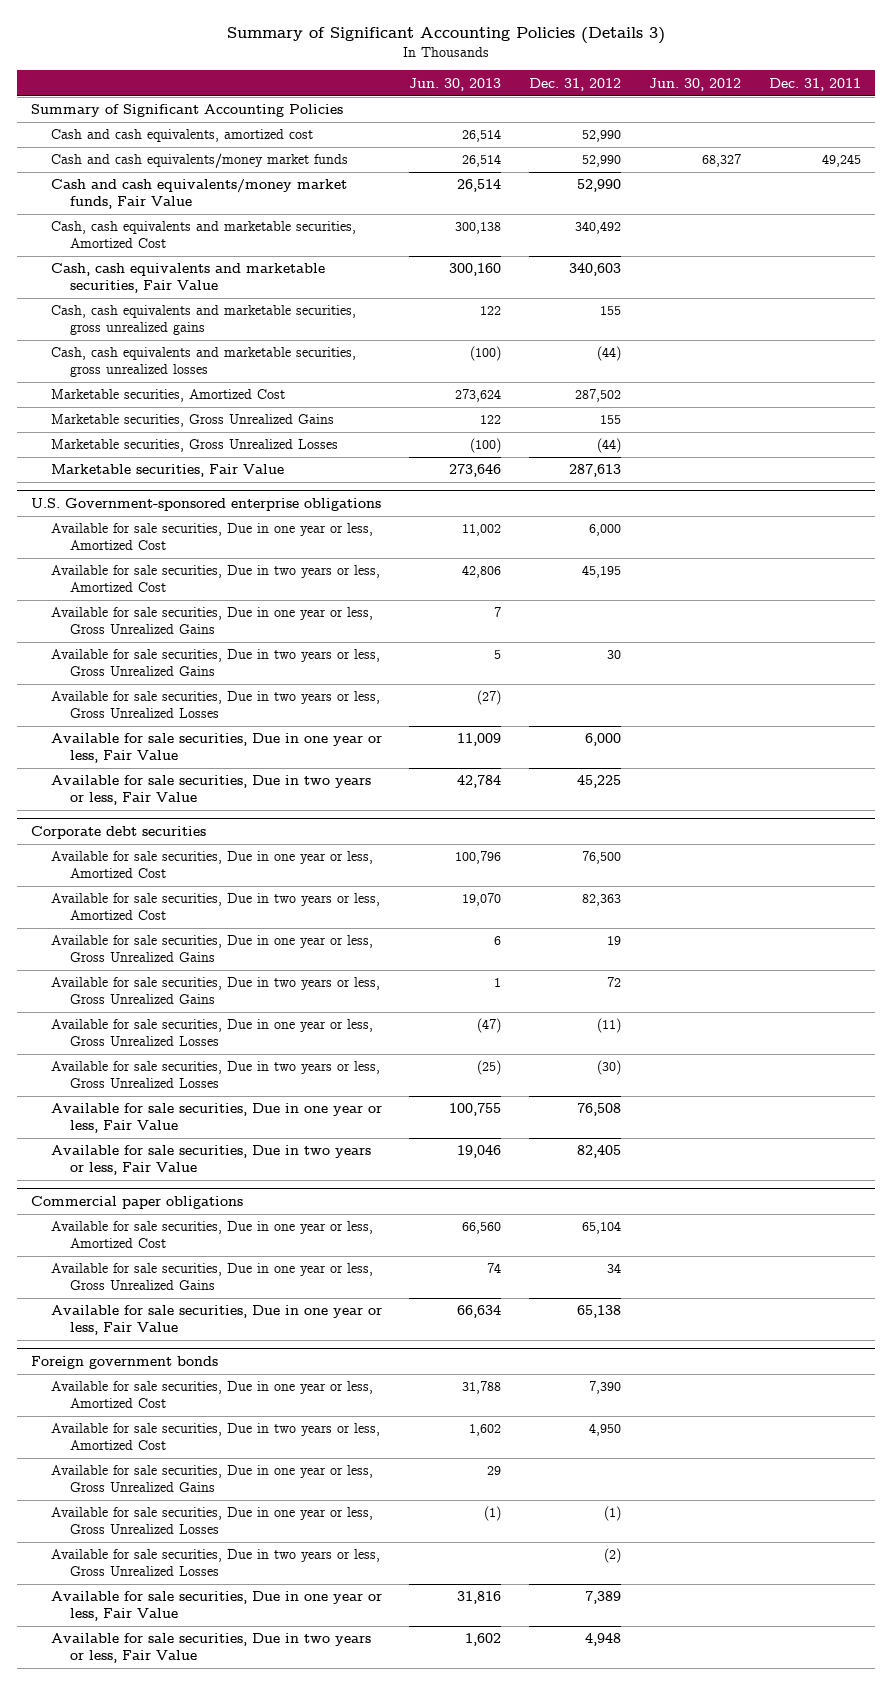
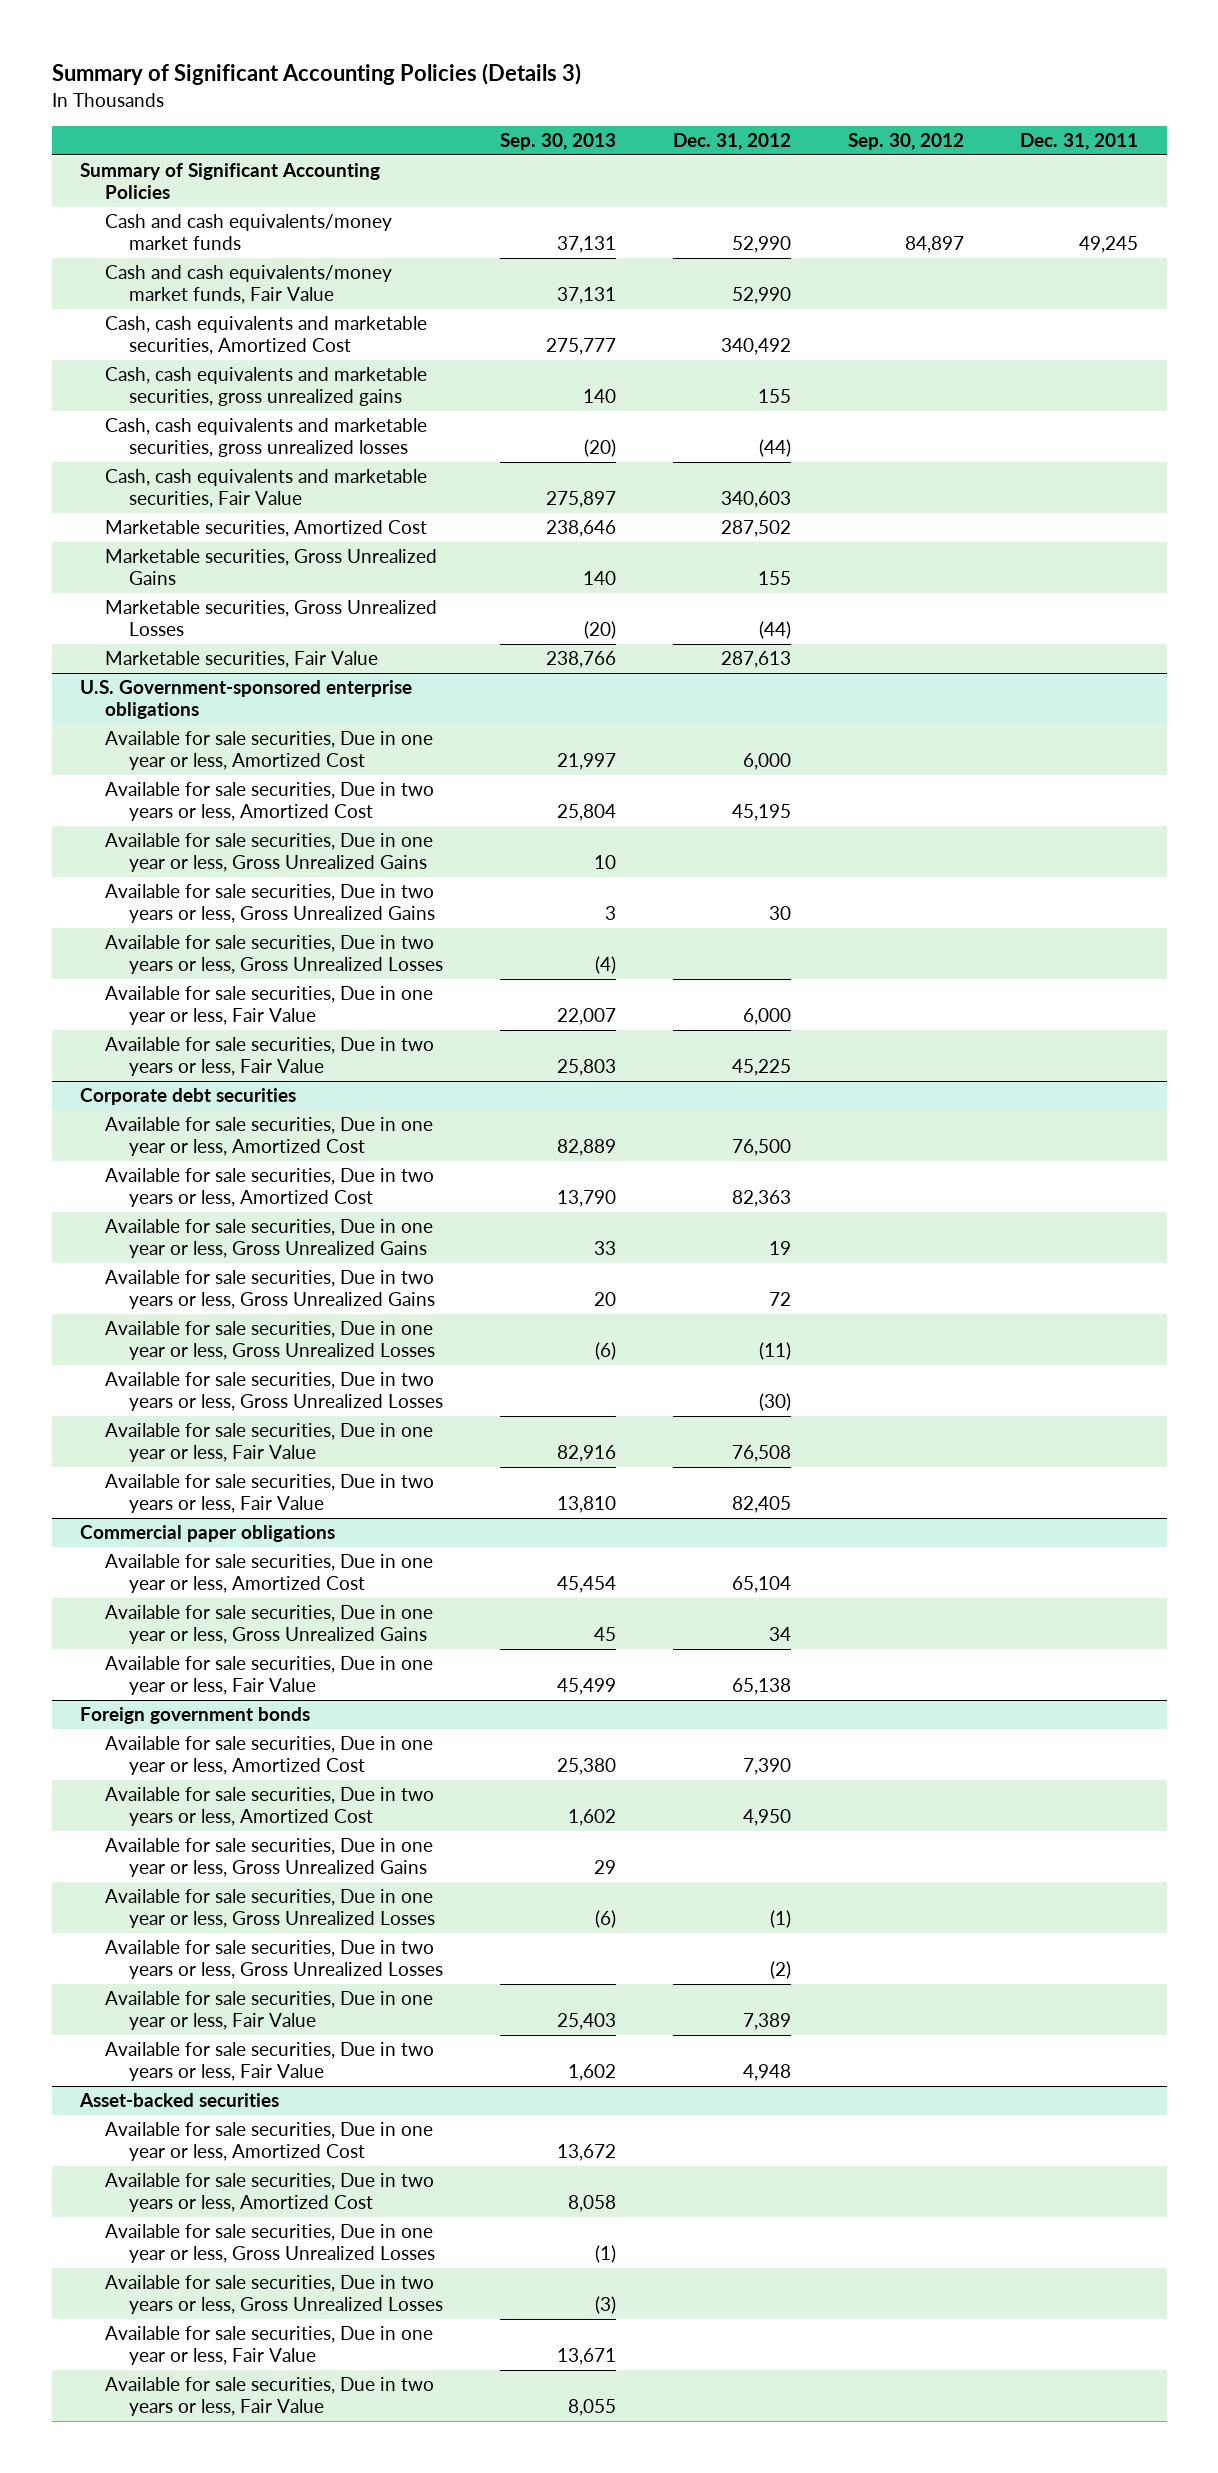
[409,77,502,91] Jun. 30, 2013 -> none
[649,77,742,91] Jun. 30, 2012 -> none
none -> [500,133,617,151] Sep. 30, 2013
none -> [847,133,964,151] Sep. 30, 2012
[50,129,313,143] Cash and cash equivalents, amortized cost -> none
[50,263,325,294] Cash, cash equivalents and marketable securities, Fair Value -> [104,469,427,509] Cash, cash equivalents and marketable securities, Fair Value
none -> [79,2093,280,2108] Asset-backed securities
none -> [104,2122,433,2162] Available for sale securities, Due in one year or less, Amortized Cost
none -> [104,2173,434,2213] Available for sale securities, Due in two years or less, Amortized Cost
none -> [104,2224,436,2264] Available for sale securities, Due in one year or less, Gross Unrealized Losses
none -> [104,2275,444,2315] Available for sale securities, Due in two years or less, Gross Unrealized Losses
none -> [104,2326,433,2366] Available for sale securities, Due in one year or less, Fair Value
none -> [104,2377,434,2417] Available for sale securities, Due in two years or less, Fair Value

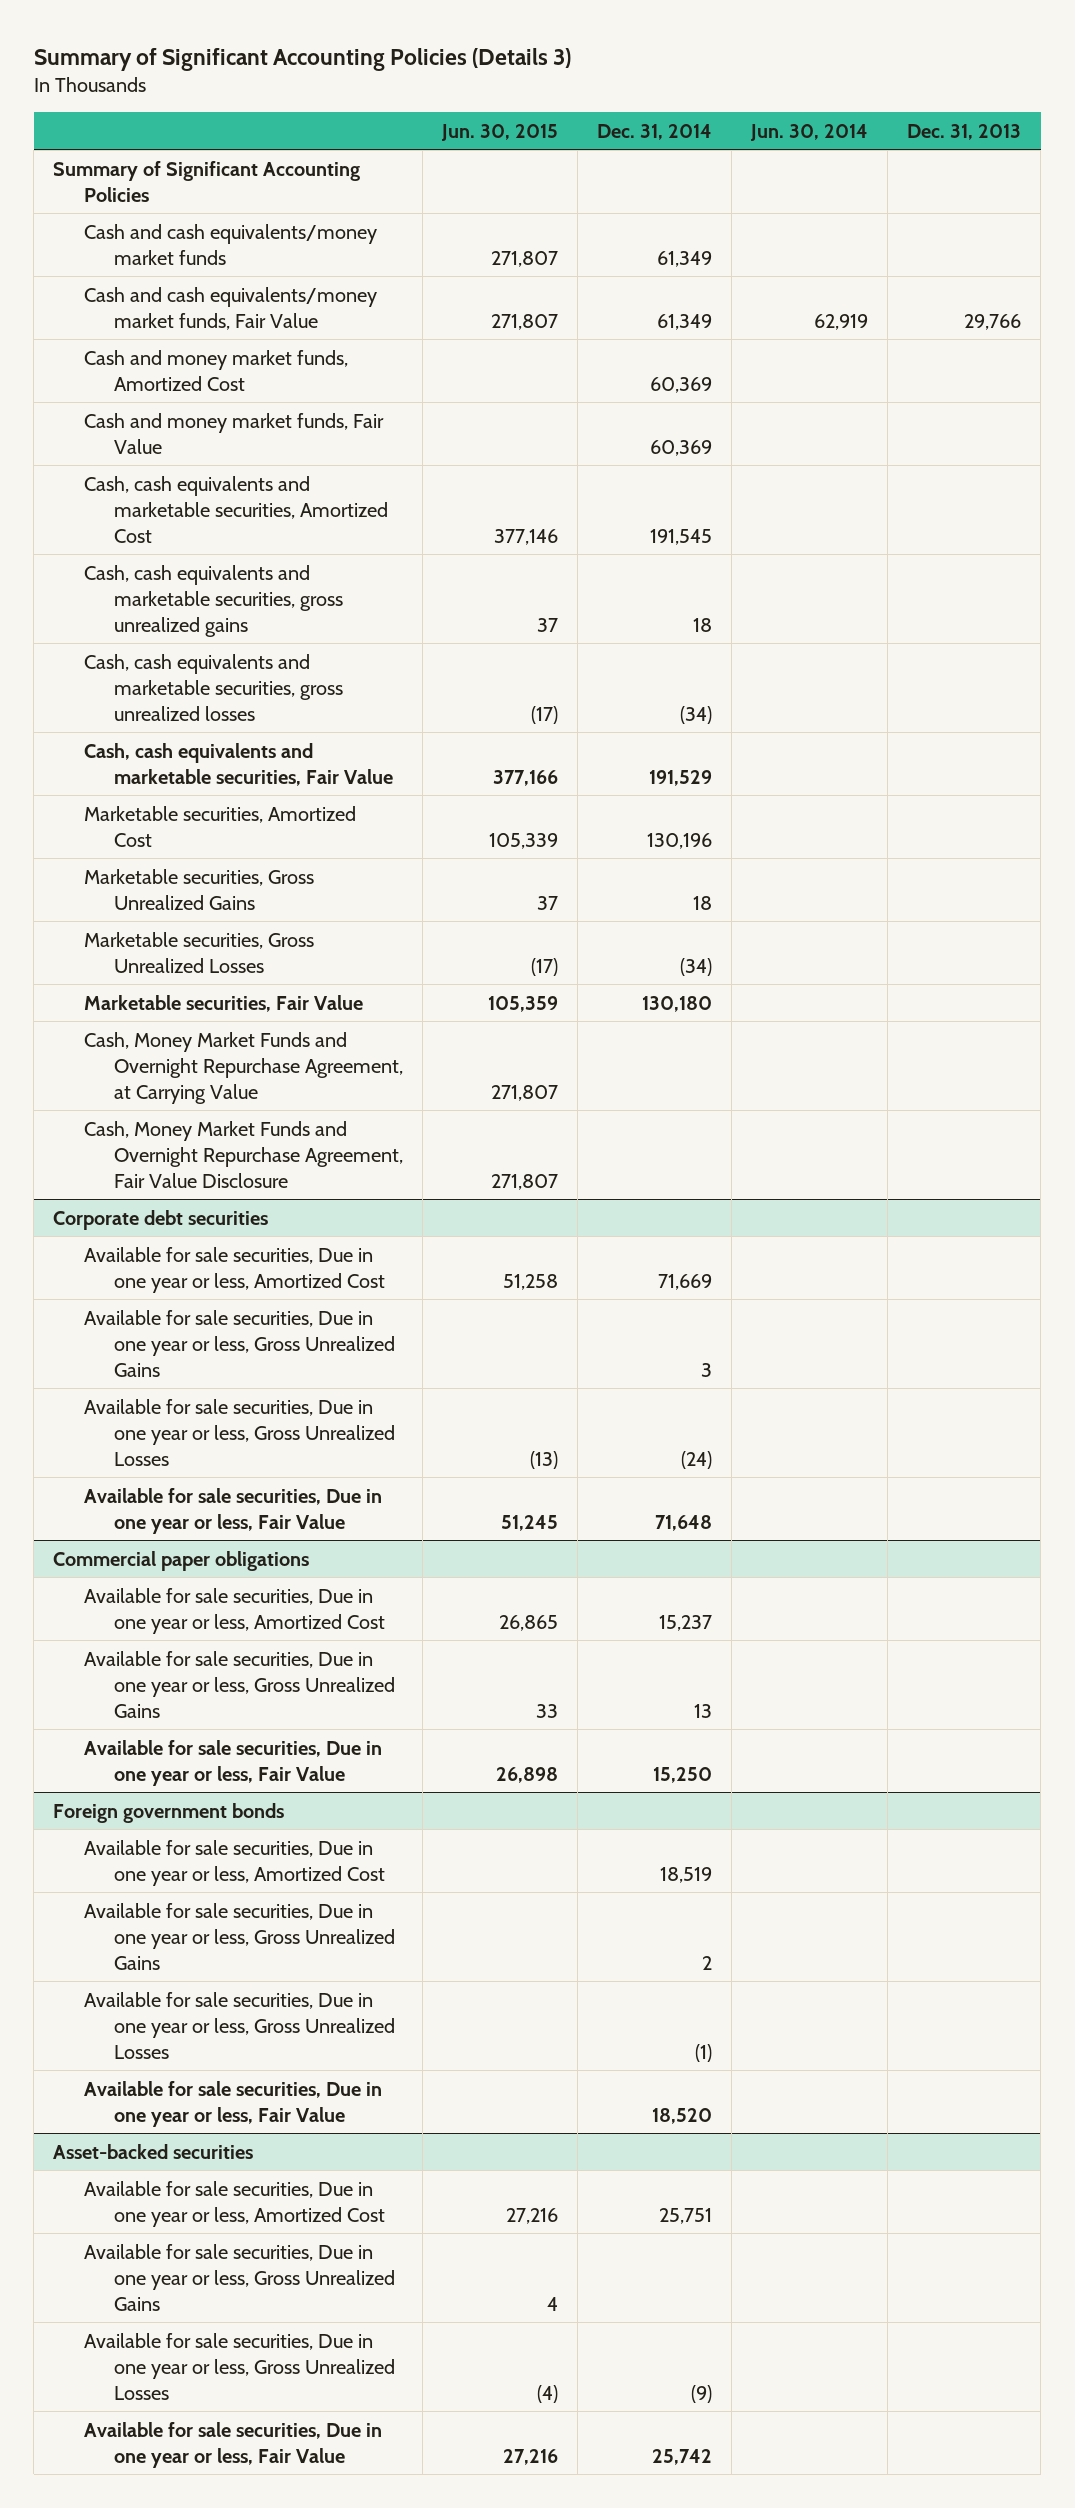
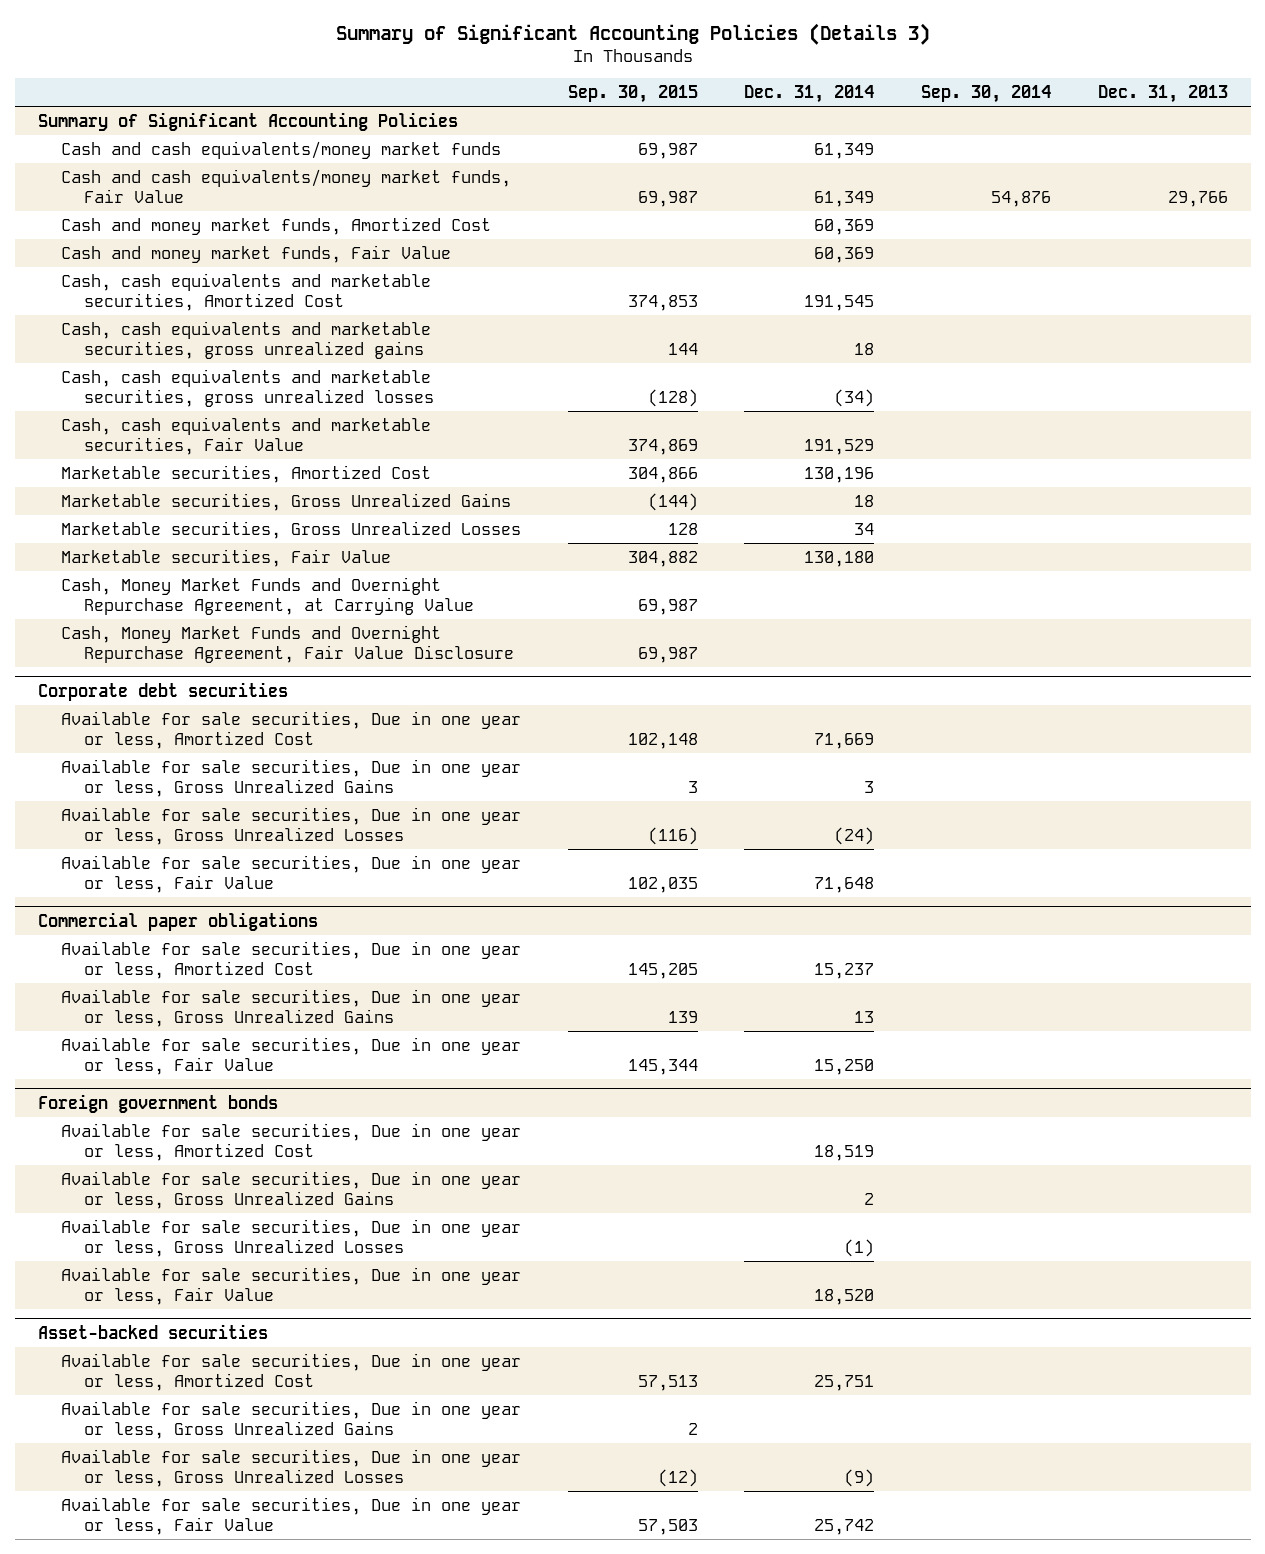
[440,123,558,141] Jun. 30, 2015 -> none
[750,123,869,141] Jun. 30, 2014 -> none
none -> [567,84,698,103] Sep. 30, 2015
none -> [920,84,1051,103] Sep. 30, 2014
[679,957,712,976] (34) -> [854,522,875,535] 34

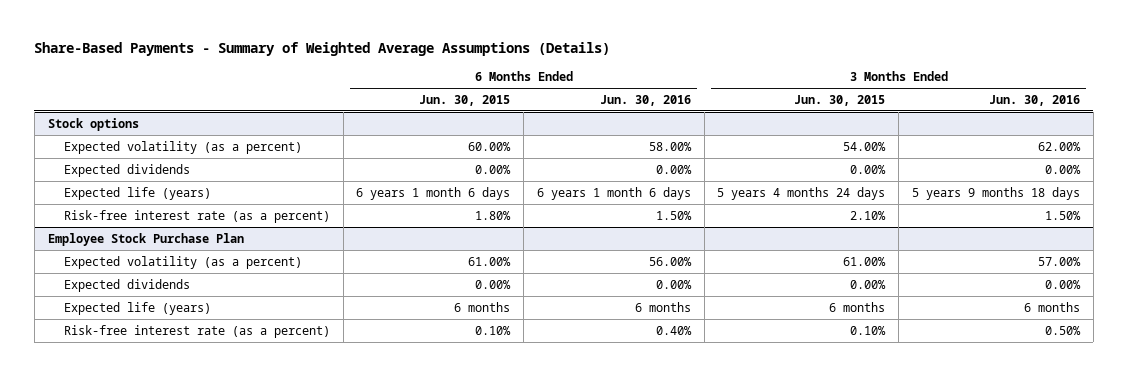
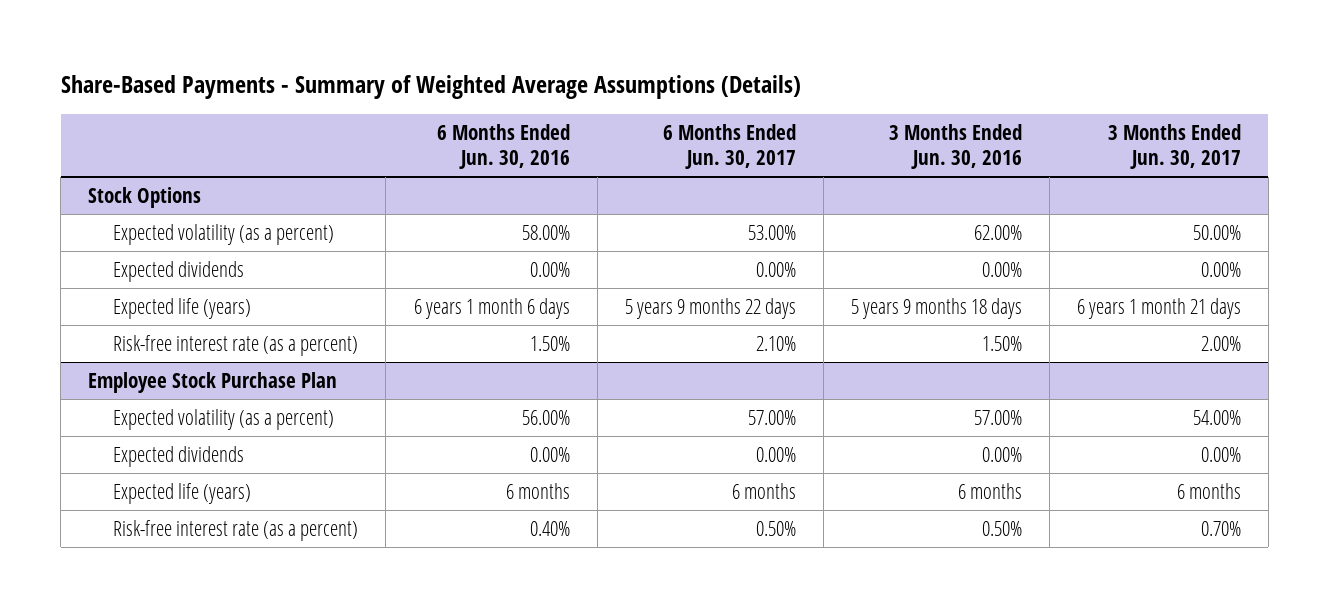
[419,94,511,106] Jun. 30, 2015 -> none
[794,94,886,106] Jun. 30, 2015 -> none
none -> [662,124,796,169] 6 Months Ended Jun. 30, 2017
none -> [1107,124,1241,169] 3 Months Ended Jun. 30, 2017
[47,117,139,131] Stock options -> [88,187,202,209] Stock Options

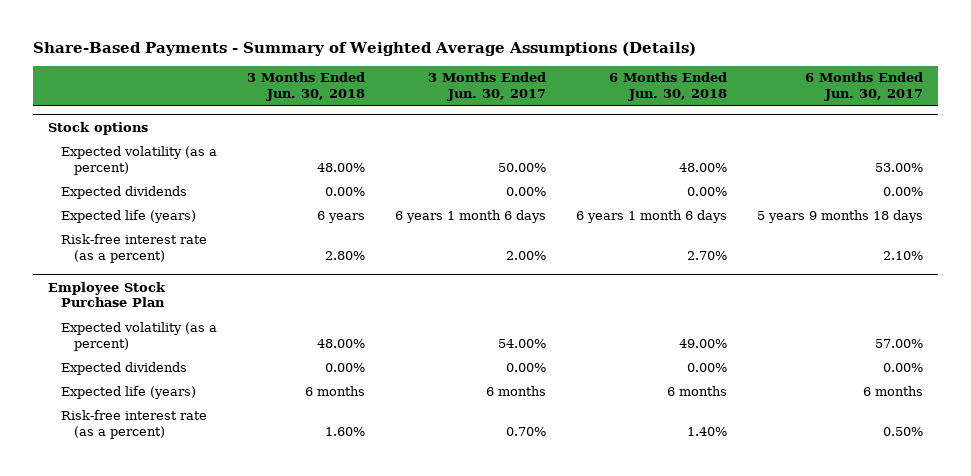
[436,124,570,169] 6 Months Ended Jun. 30, 2016 -> none
[888,124,1022,169] 3 Months Ended Jun. 30, 2016 -> none
none -> [246,72,365,102] 3 Months Ended Jun. 30, 2018
none -> [609,72,728,102] 6 Months Ended Jun. 30, 2018
[88,187,202,209] Stock Options -> [48,121,149,135] Stock options
[624,298,796,320] 5 years 9 months 22 days -> [757,209,924,223] 5 years 9 months 18 days
[1076,298,1241,320] 6 years 1 month 21 days -> [395,209,547,223] 6 years 1 month 6 days

